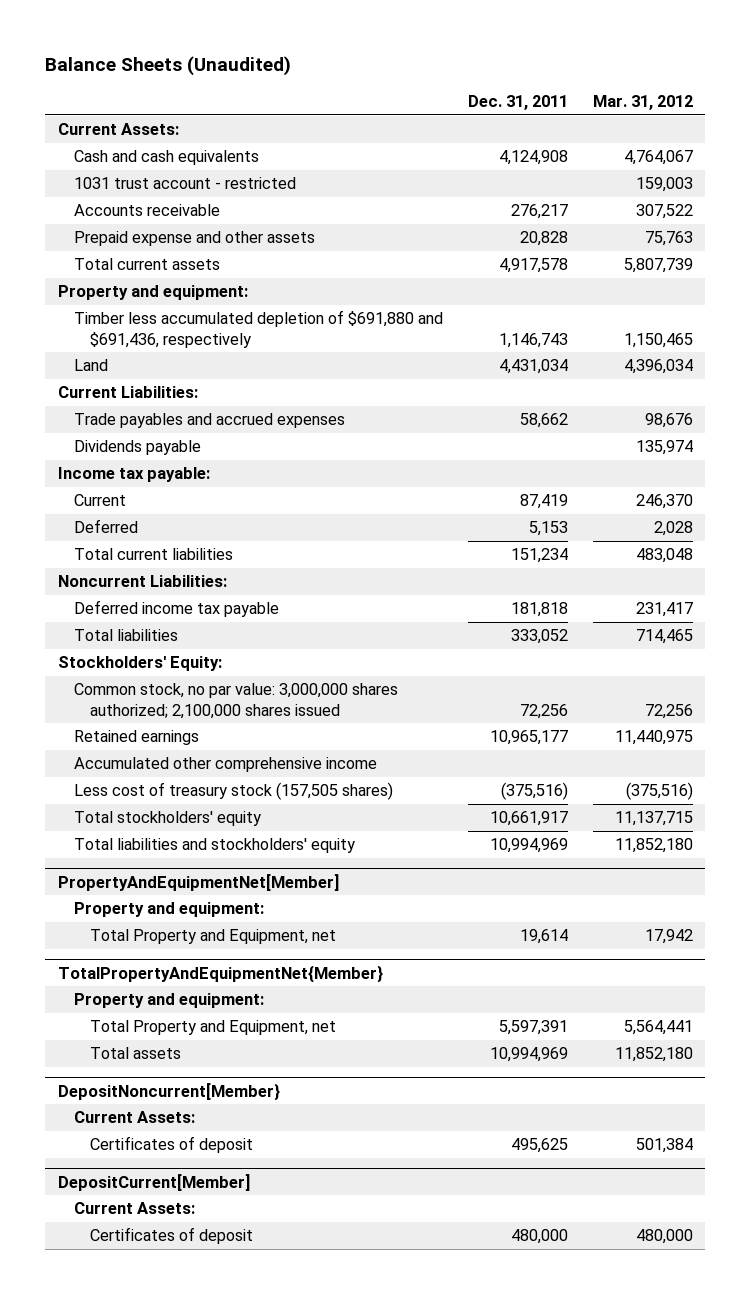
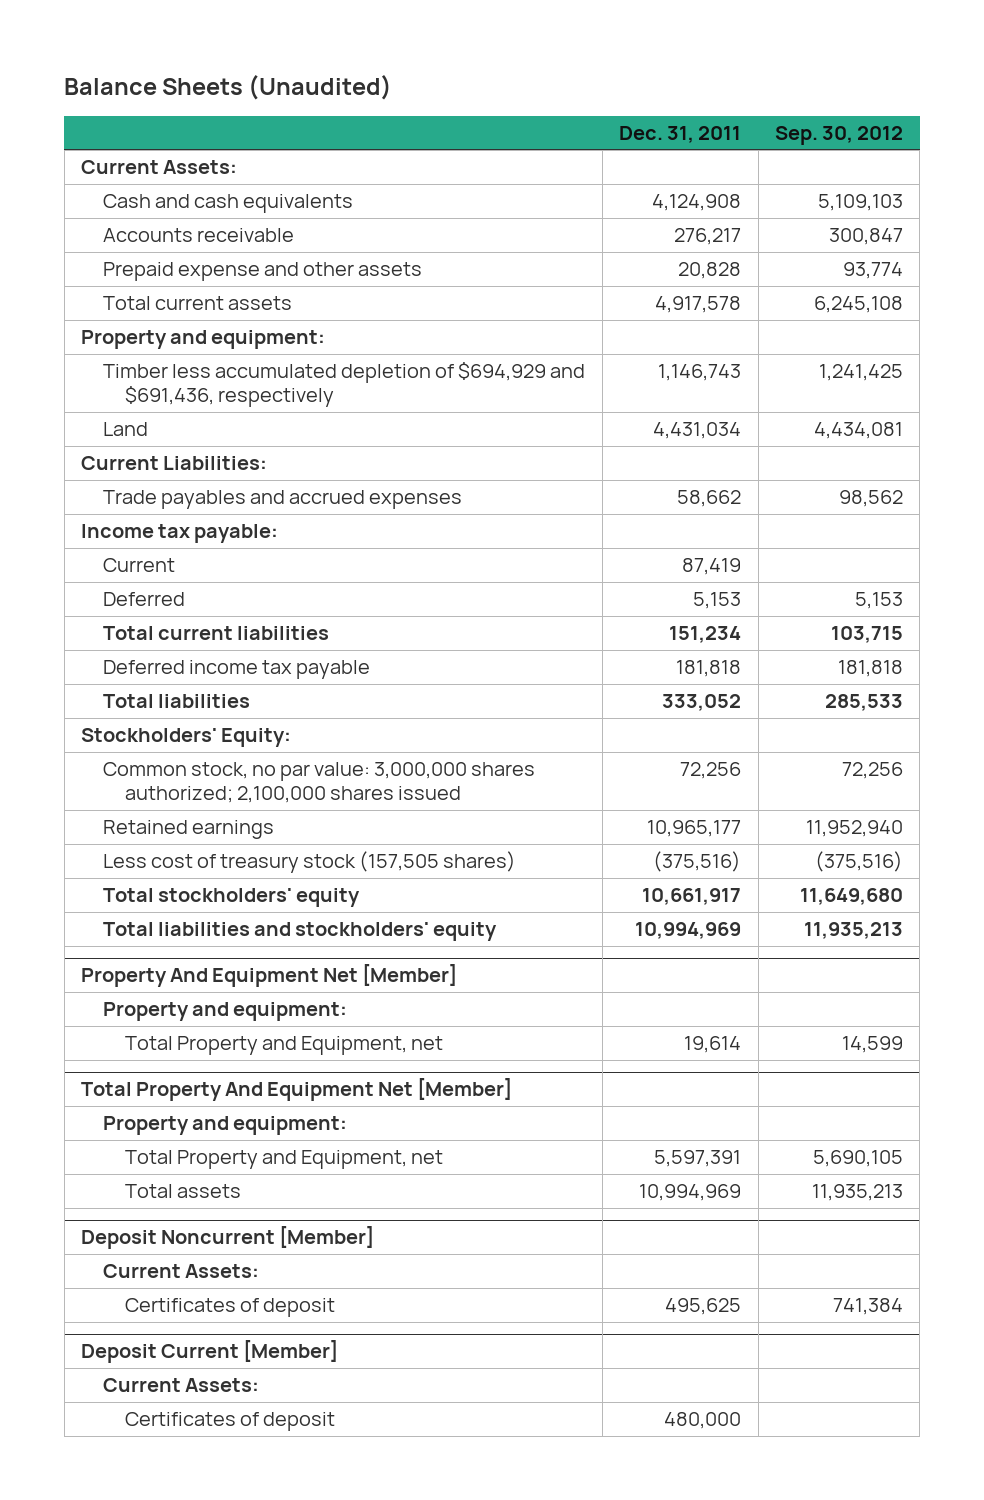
[592,95,693,111] Mar. 31, 2012 -> none
none -> [774,125,903,145] Sep. 30, 2012
[73,177,296,190] 1031 trust account - restricted -> none
[73,310,443,348] Timber less accumulated depletion of $691,880 and $691,436, respectively -> [103,362,586,408] Timber less accumulated depletion of $694,929 and $691,436, respectively
[73,440,201,456] Dividends payable -> none
[57,575,227,588] Noncurrent Liabilities: -> none
[73,757,377,773] Accumulated other comprehensive income -> none
[57,873,339,891] PropertyAndEquipmentNet[Member] -> none
none -> [81,964,458,988] Property And Equipment Net [Member]
[57,964,383,983] TotalPropertyAndEquipmentNet{Member} -> none
none -> [81,1078,513,1102] Total Property And Equipment Net [Member]
[57,1082,280,1101] DepositNoncurrent[Member} -> none
none -> [81,1226,375,1250] Deposit Noncurrent [Member]
[57,1173,250,1191] DepositCurrent[Member] -> none
none -> [81,1340,339,1364] Deposit Current [Member]

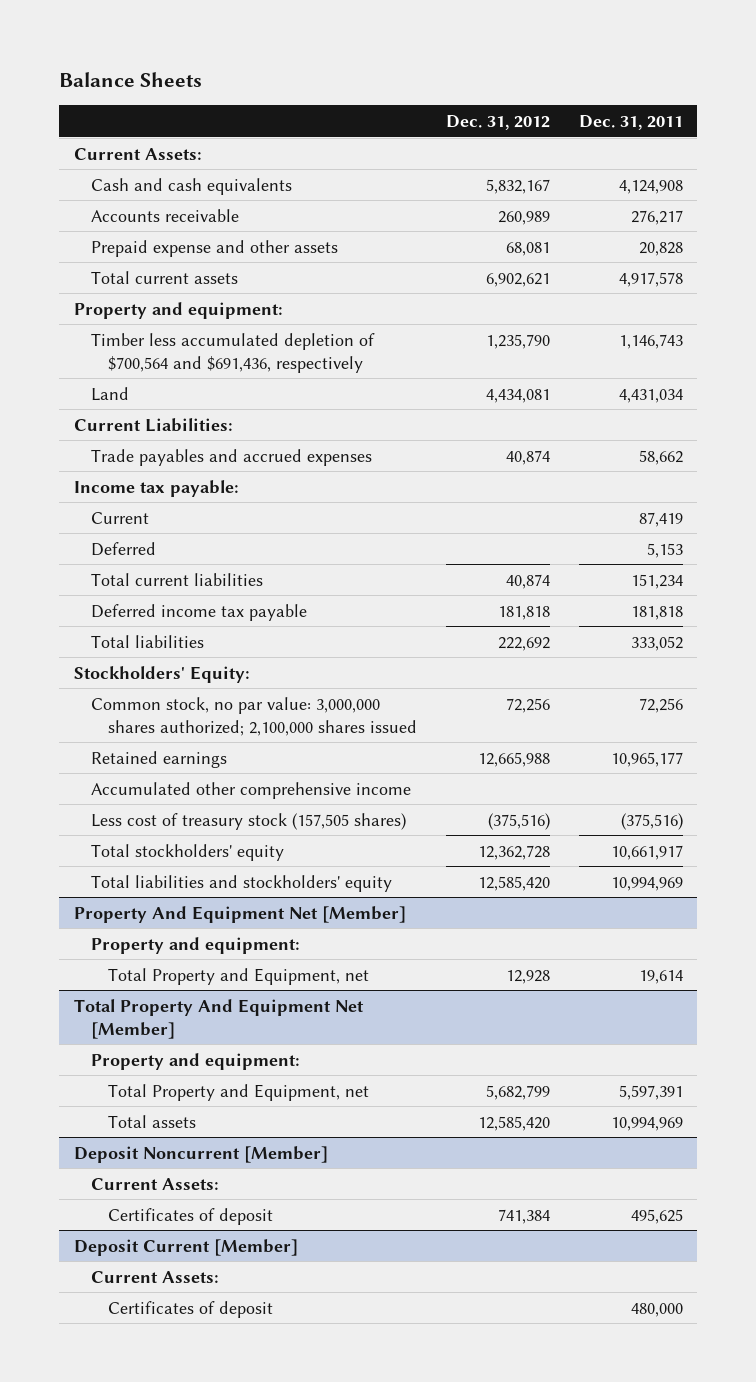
[64,75,393,101] Balance Sheets (Unaudited) -> [59,72,203,88] Balance Sheets
[774,125,903,145] Sep. 30, 2012 -> none
none -> [445,114,550,130] Dec. 31, 2012
[103,362,586,408] Timber less accumulated depletion of $694,929 and $691,436, respectively -> [90,332,375,373] Timber less accumulated depletion of $700,564 and $691,436, respectively
none -> [90,781,411,799] Accumulated other comprehensive income

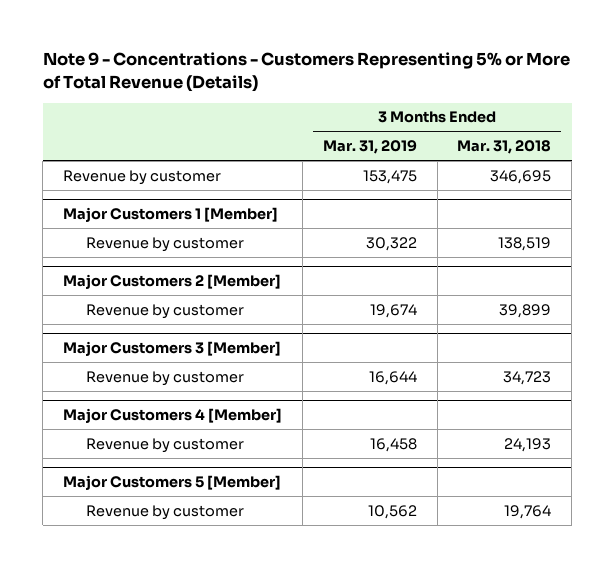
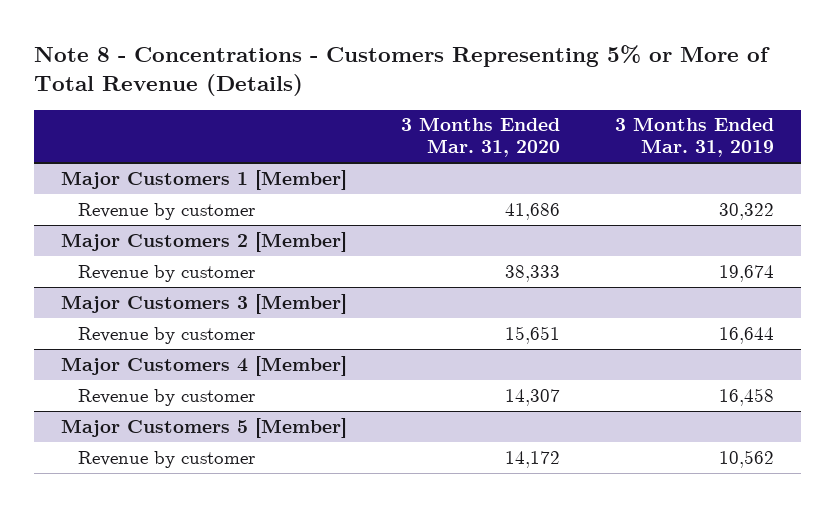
[42,52,570,93] Note 9 - Concentrations - Customers Representing 5% or More of Total Revenue (Details) -> [33,45,770,97] Note 8 - Concentrations - Customers Representing 5% or More of Total Revenue (Details)
[457,140,552,155] Mar. 31, 2018 -> none
none -> [401,117,561,158] 3 Months Ended Mar. 31, 2020
[63,169,222,185] Revenue by customer -> none

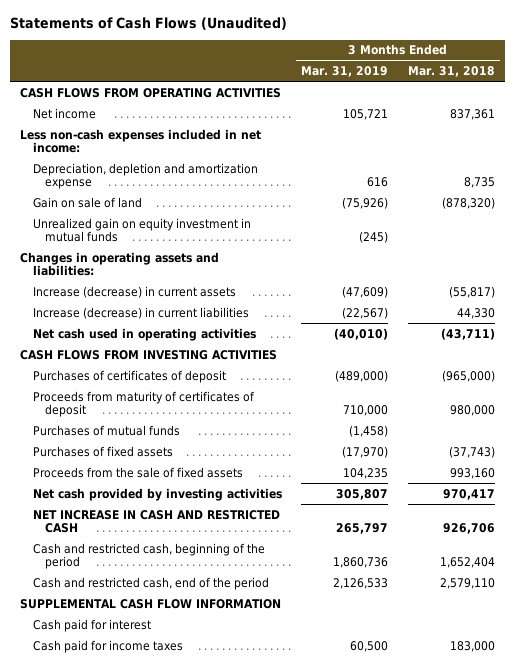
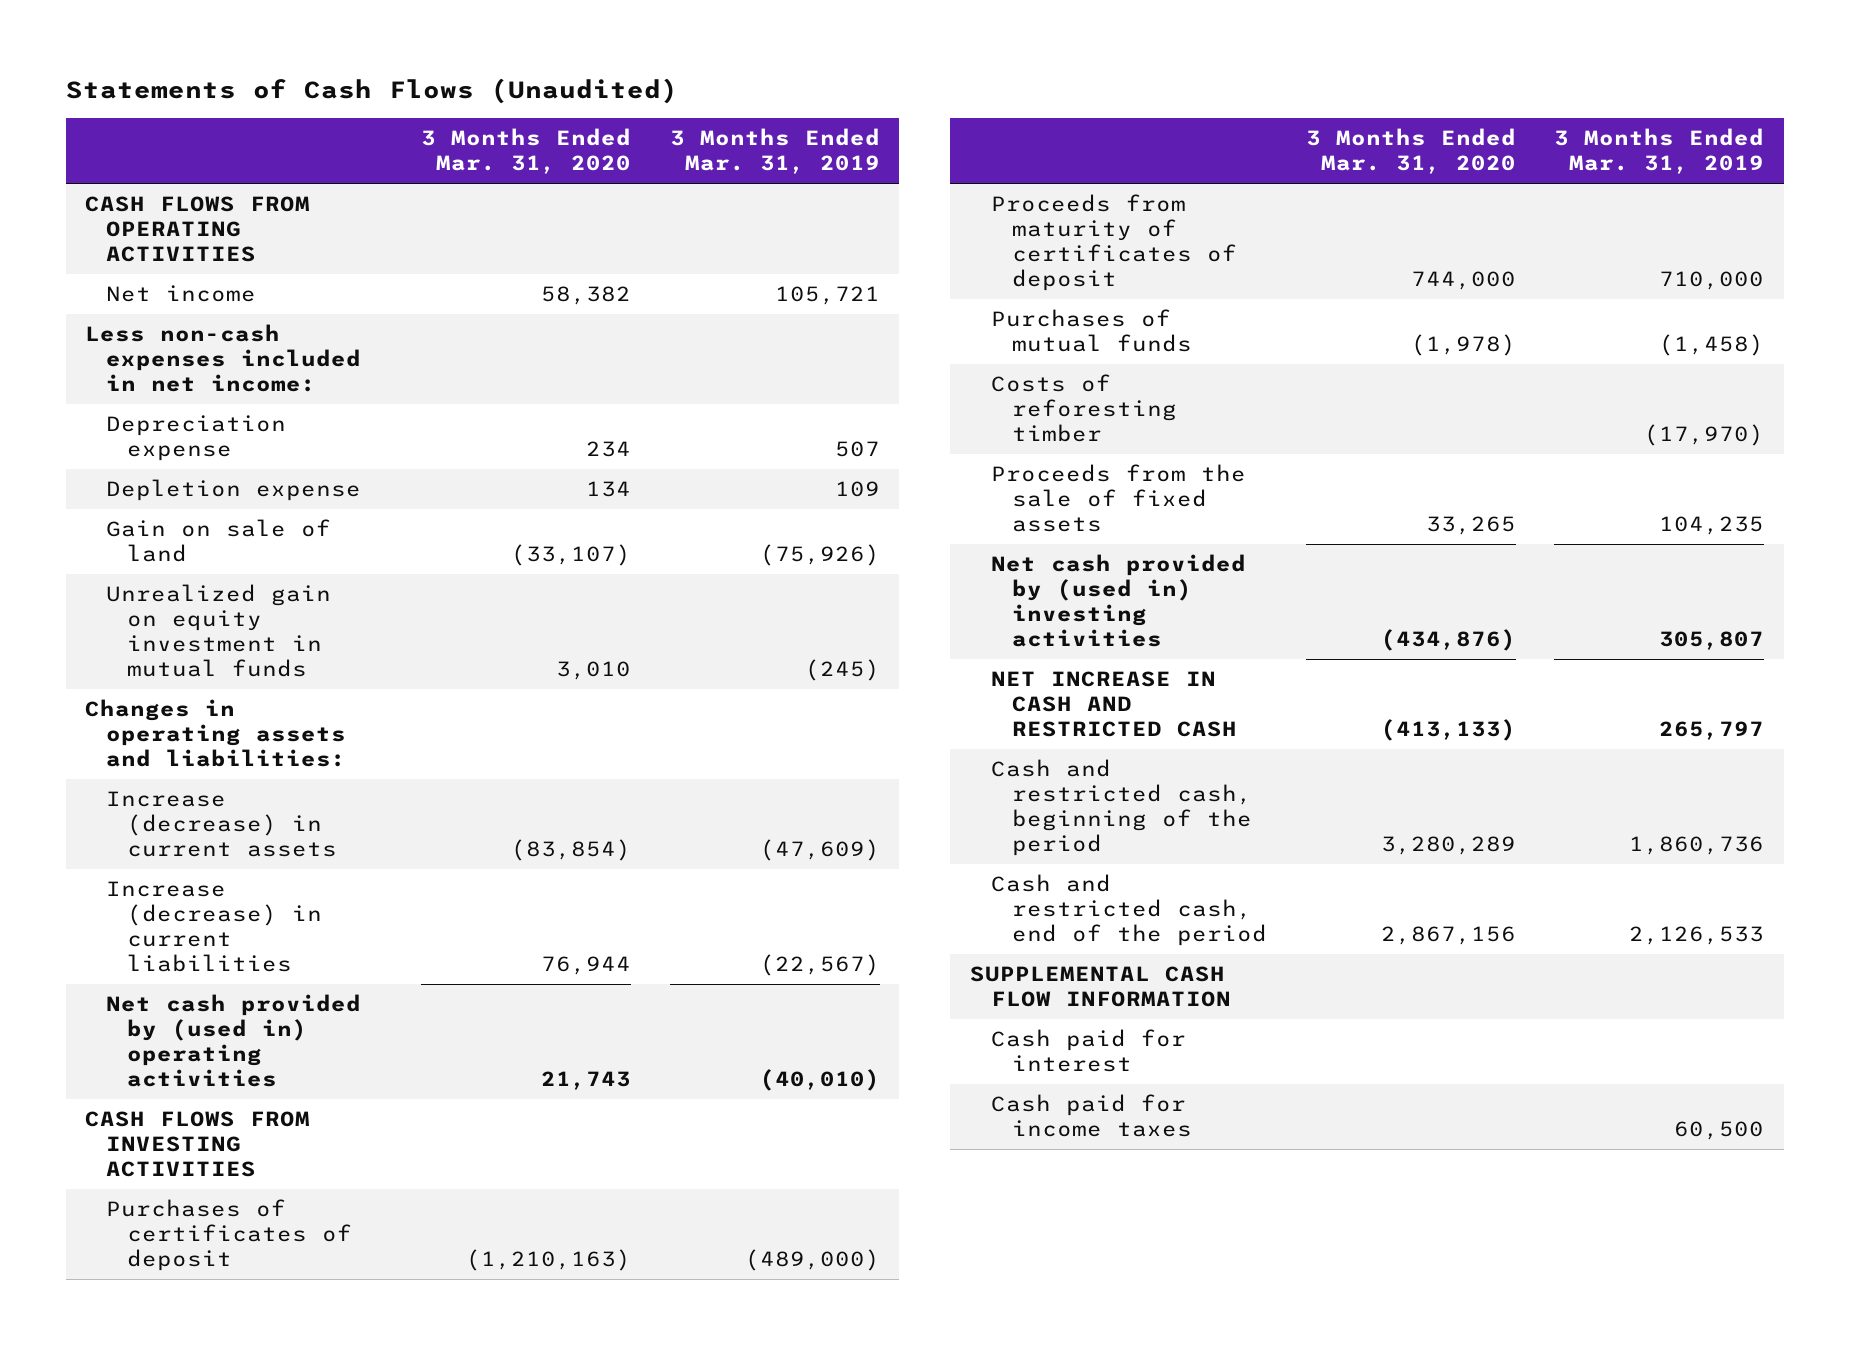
[407,65,495,77] Mar. 31, 2018 -> none
none -> [421,128,632,175] 3 Months Ended Mar. 31, 2020
[32,162,258,190] Depreciation, depletion and amortization expense -> none
none -> [106,415,287,462] Depreciation expense
none -> [106,479,362,502] Depletion expense
[32,327,256,341] Net cash used in operating activities -> [106,994,362,1087] Net cash provided by (used in) operating activities
[32,445,173,457] Purchases of fixed assets -> [990,374,1177,443] Costs of reforesting timber
[32,487,282,501] Net cash provided by investing activities -> [990,554,1246,647] Net cash provided by (used in) investing activities

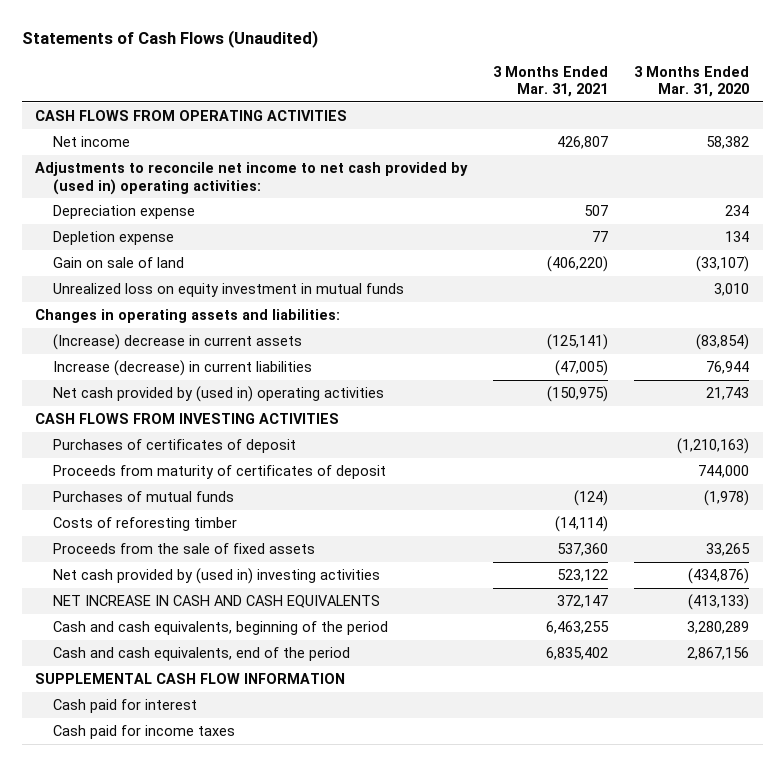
[670,128,881,175] 3 Months Ended Mar. 31, 2019 -> none
none -> [493,65,609,98] 3 Months Ended Mar. 31, 2021
[85,324,362,393] Less non-cash expenses included in net income: -> [34,162,468,195] Adjustments to reconcile net income to net cash provided by (used in) operating activities:
[106,584,332,677] Unrealized gain on equity investment in mutual funds -> [52,283,404,298] Unrealized loss on equity investment in mutual funds
[106,791,338,858] Increase (decrease) in current assets -> [52,334,302,351] (Increase) decrease in current assets
[990,671,1237,738] NET INCREASE IN CASH AND RESTRICTED CASH -> [52,595,380,609] NET INCREASE IN CASH AND CASH EQUIVALENTS
[990,759,1252,856] Cash and restricted cash, beginning of the period -> [52,621,388,636] Cash and cash equivalents, beginning of the period
[990,874,1267,947] Cash and restricted cash, end of the period -> [52,647,350,662] Cash and cash equivalents, end of the period

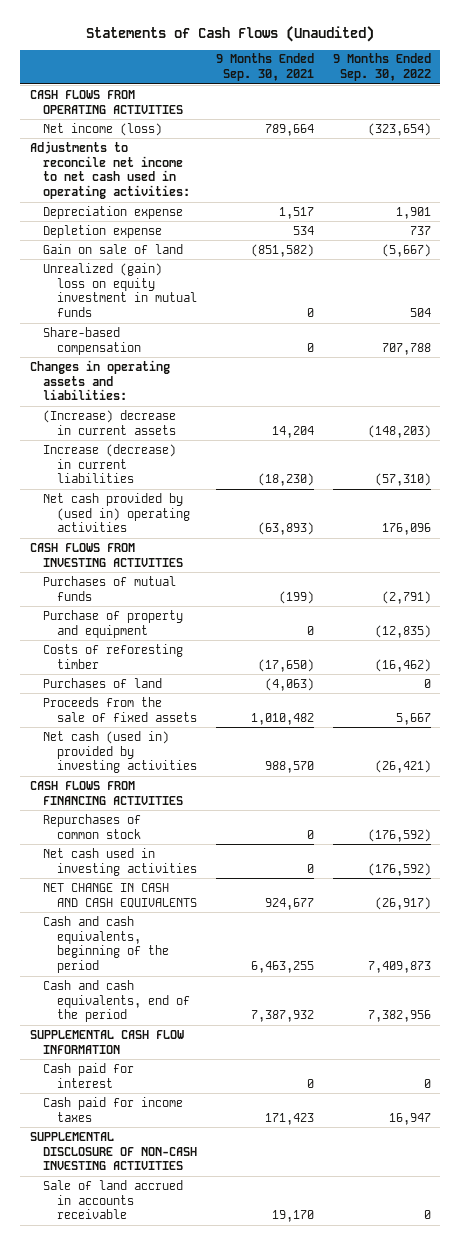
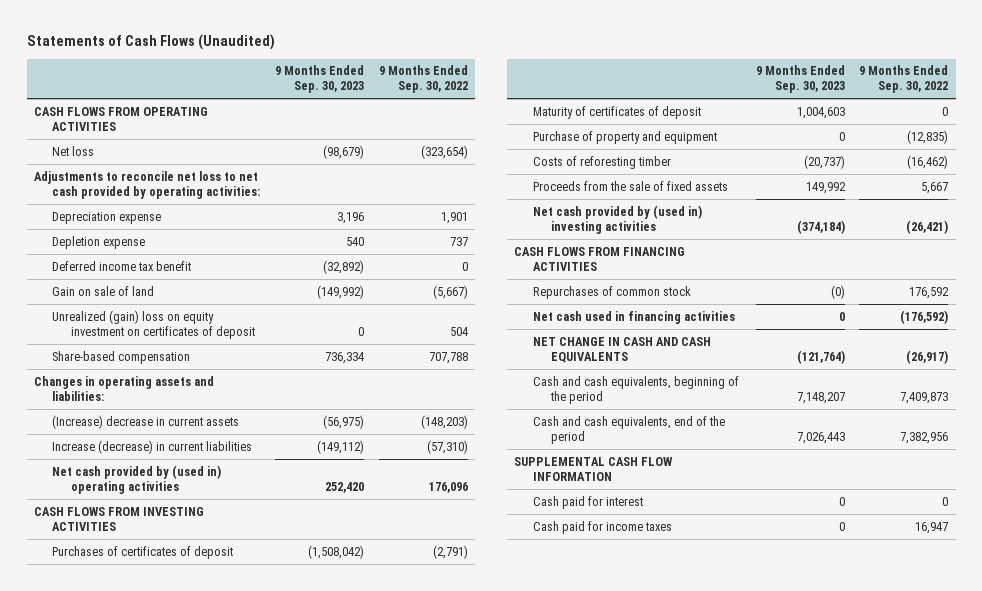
[215,53,314,82] 9 Months Ended Sep. 30, 2021 -> none
none -> [275,65,365,94] 9 Months Ended Sep. 30, 2023
[43,122,163,136] Net income (loss) -> [52,145,95,156] Net loss
[29,140,191,200] Adjustments to reconcile net income to net cash used in operating activities: -> [33,170,261,199] Adjustments to reconcile net loss to net cash provided by operating activities:
none -> [52,260,192,271] Deferred income tax benefit
[43,262,197,318] Unrealized (gain) loss on equity investment in mutual funds -> [52,309,255,339] Unrealized (gain) loss on equity investment on certificates of deposit
[43,575,177,601] Purchases of mutual funds -> [52,545,234,559] Purchases of certificates of deposit
none -> [532,105,701,119] Maturity of certificates of deposit
[43,677,163,688] Purchases of land -> none
[43,730,197,774] Net cash (used in) provided by investing activities -> [532,204,702,234] Net cash provided by (used in) investing activities
[367,828,431,842] (176,592) -> [909,286,950,299] 176,592
[43,847,197,876] Net cash used in investing activities -> [532,310,735,324] Net cash used in financing activities
[29,1131,198,1171] SUPPLEMENTAL DISCLOSURE OF NON-CASH INVESTING ACTIVITIES -> none
[43,1179,184,1220] Sale of land accrued in accounts receivable -> none

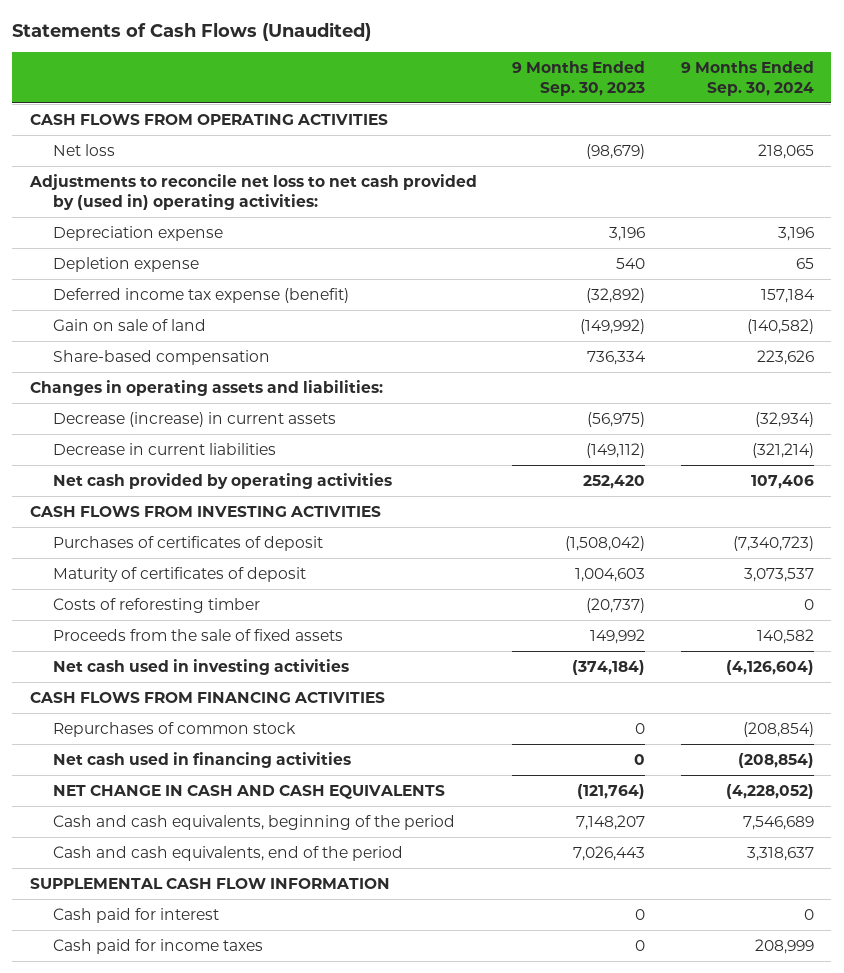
[379,65,469,94] 9 Months Ended Sep. 30, 2022 -> none
none -> [680,60,814,96] 9 Months Ended Sep. 30, 2024
[33,170,261,199] Adjustments to reconcile net loss to net cash provided by operating activities: -> [29,173,478,210] Adjustments to reconcile net loss to net cash provided by (used in) operating activities:
[52,260,192,271] Deferred income tax benefit -> [53,287,350,303] Deferred income tax expense (benefit)
[52,309,255,339] Unrealized (gain) loss on equity investment on certificates of deposit -> none
[52,414,240,429] (Increase) decrease in current assets -> [53,411,337,427] Decrease (increase) in current assets
[52,439,253,454] Increase (decrease) in current liabilities -> [53,442,277,455] Decrease in current liabilities
[52,464,222,494] Net cash provided by (used in) operating activities -> [53,472,393,489] Net cash provided by operating activities
[532,130,717,144] Purchase of property and equipment -> none
[532,204,702,234] Net cash provided by (used in) investing activities -> [53,658,350,675] Net cash used in investing activities
[830,284,845,299] (0) -> [635,722,646,734] 0

